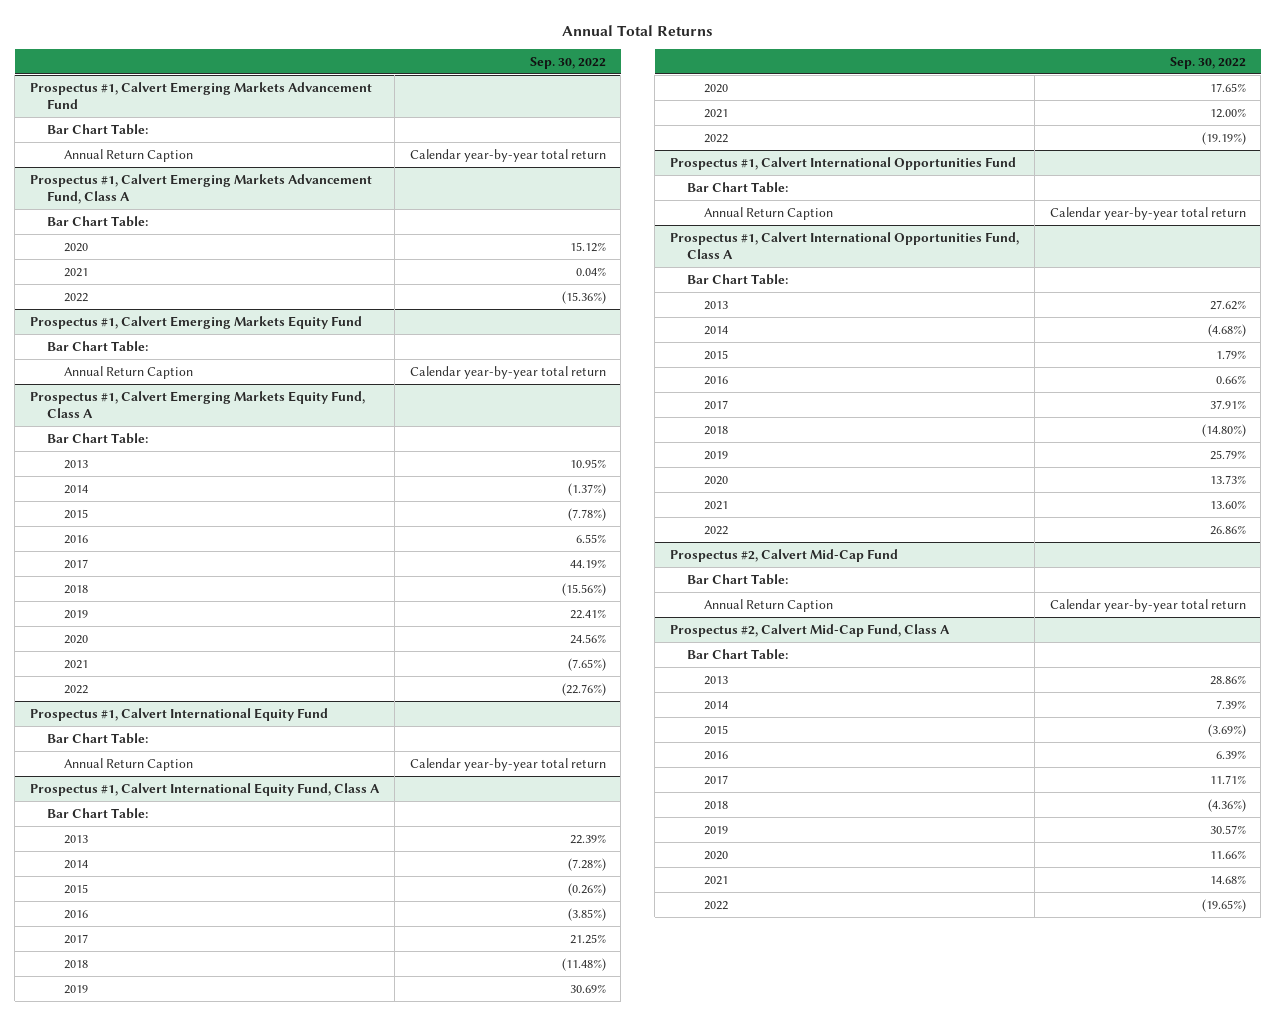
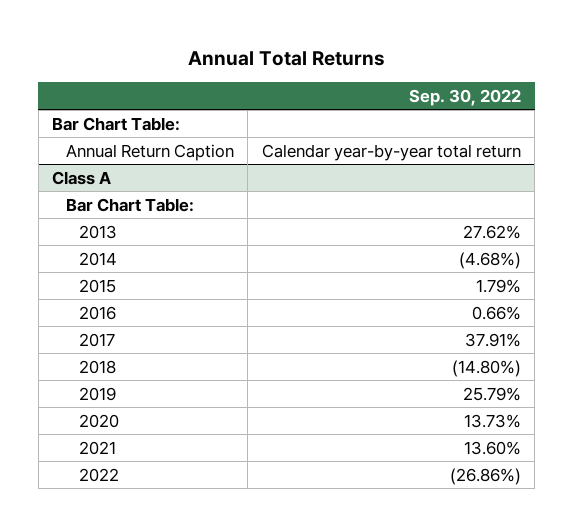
[29,81,372,109] Prospectus #1, Calvert Emerging Markets Advancement Fund -> none
[29,173,372,204] Prospectus #1, Calvert Emerging Markets Advancement Fund, Class A -> none
[46,215,148,227] Bar Chart Table: -> none
[63,242,88,252] 2020 -> none
[63,267,88,277] 2021 -> none
[63,292,88,302] 2022 -> none
[29,315,362,329] Prospectus #1, Calvert Emerging Markets Equity Fund -> none
[46,340,148,352] Bar Chart Table: -> none
[63,365,193,379] Annual Return Caption -> none
[29,390,365,418] Prospectus #1, Calvert Emerging Markets Equity Fund, Class A -> none
[46,432,148,444] Bar Chart Table: -> none
[63,459,88,469] 2013 -> none
[63,484,88,494] 2014 -> none
[63,508,88,519] 2015 -> none
[63,534,88,544] 2016 -> none
[63,558,88,569] 2017 -> none
[63,584,88,594] 2018 -> none
[63,609,88,619] 2019 -> none
[63,634,88,644] 2020 -> none
[63,659,88,669] 2021 -> none
[63,684,88,694] 2022 -> none
[29,707,328,721] Prospectus #1, Calvert International Equity Fund -> none
[46,732,148,744] Bar Chart Table: -> none
[63,757,193,771] Annual Return Caption -> none
[29,782,380,796] Prospectus #1, Calvert International Equity Fund, Class A -> none
[46,807,148,819] Bar Chart Table: -> none
[63,834,88,844] 2013 -> none
[63,859,88,869] 2014 -> none
[63,883,88,894] 2015 -> none
[63,909,88,919] 2016 -> none
[63,933,88,944] 2017 -> none
[63,959,88,969] 2018 -> none
[63,984,88,994] 2019 -> none
[704,83,729,93] 2020 -> none
[704,108,729,118] 2021 -> none
[704,133,729,143] 2022 -> none
[669,156,1016,170] Prospectus #1, Calvert International Opportunities Fund -> none
[687,181,789,193] Bar Chart Table: -> none
[704,206,834,220] Annual Return Caption -> none
[669,231,1019,259] Prospectus #1, Calvert International Opportunities Fund, Class A -> none
none -> [52,170,112,185] Class A
[669,548,898,562] Prospectus #2, Calvert Mid-Cap Fund -> none
[687,573,789,585] Bar Chart Table: -> none
[704,598,834,612] Annual Return Caption -> none
[669,623,950,637] Prospectus #2, Calvert Mid-Cap Fund, Class A -> none
[687,648,789,660] Bar Chart Table: -> none
[704,675,729,685] 2013 -> none
[704,700,729,710] 2014 -> none
[704,724,729,735] 2015 -> none
[704,750,729,760] 2016 -> none
[704,774,729,785] 2017 -> none
[704,800,729,810] 2018 -> none
[704,825,729,835] 2019 -> none
[704,850,729,860] 2020 -> none
[704,875,729,885] 2021 -> none
[704,900,729,910] 2022 -> none
[1209,524,1246,535] 26.86% -> [449,467,521,485] (26.86%)

